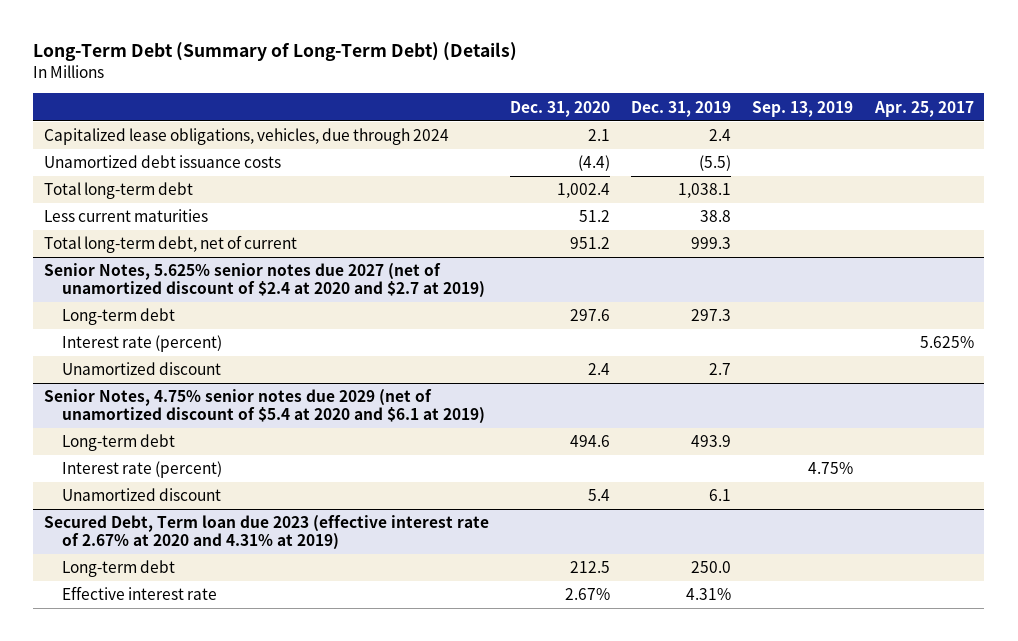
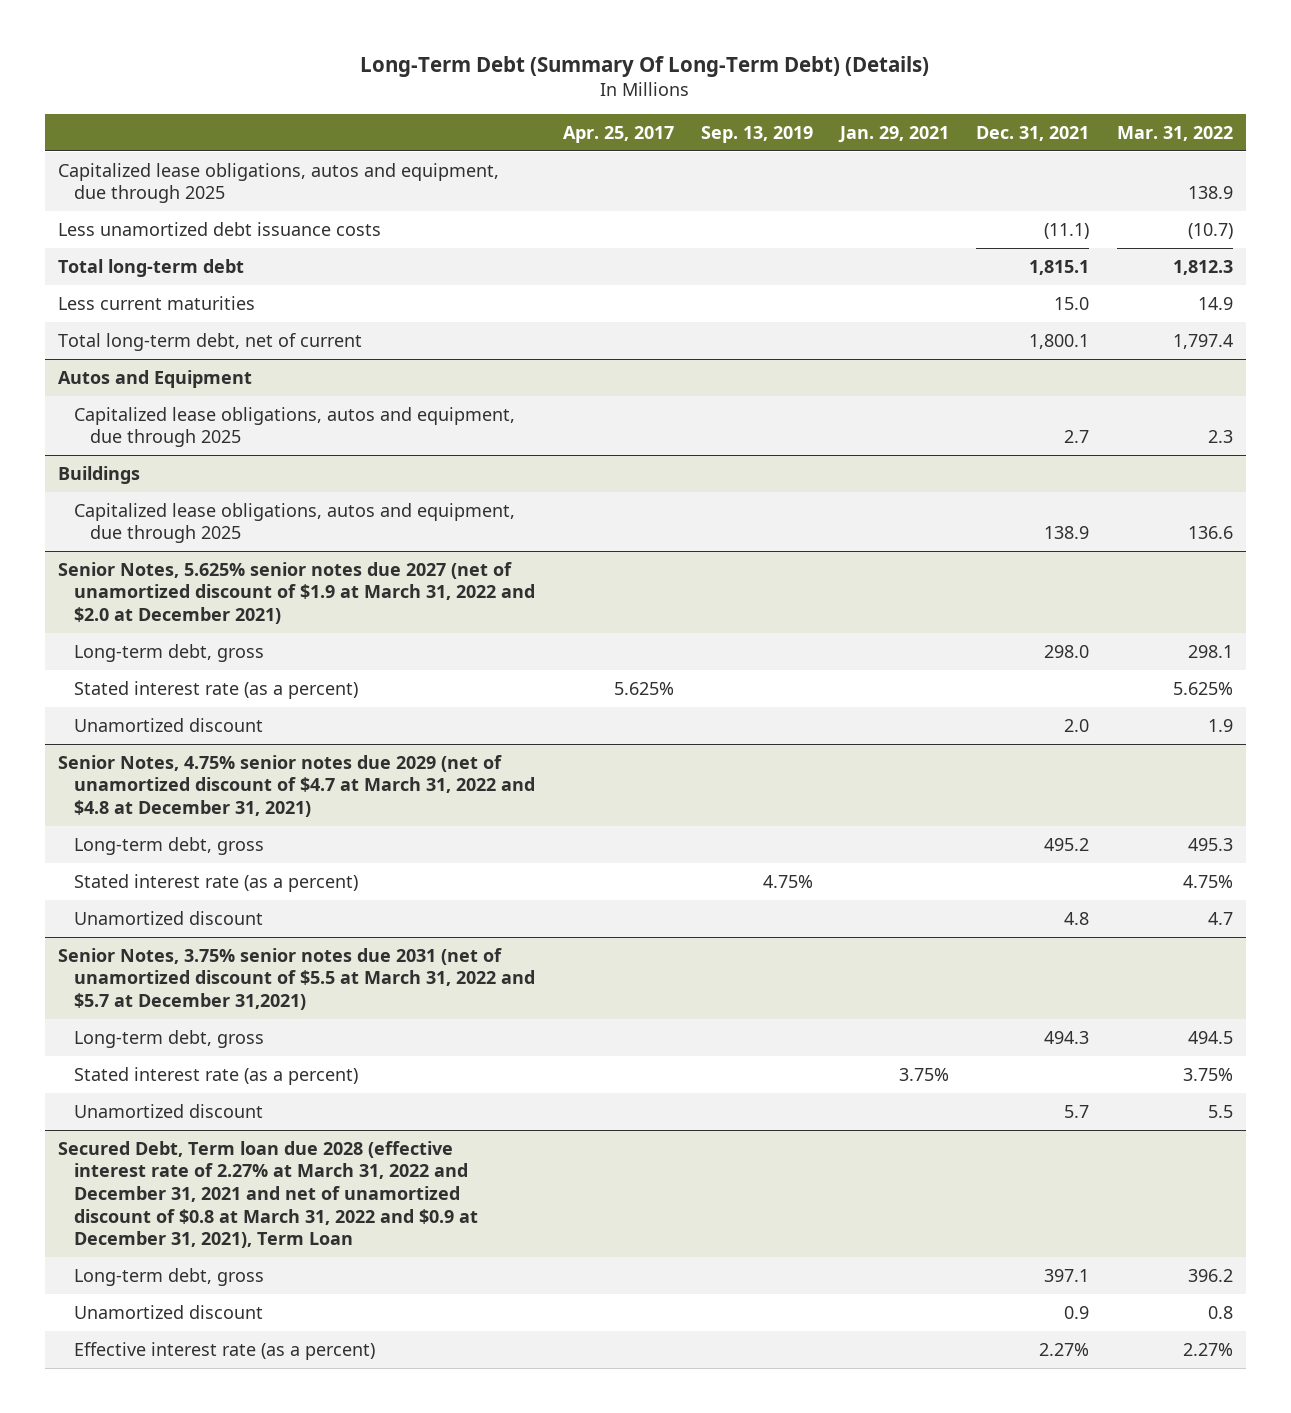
[33,42,518,62] Long-Term Debt (Summary of Long-Term Debt) (Details) -> [360,56,930,78] Long-Term Debt (Summary Of Long-Term Debt) (Details)
[510,100,611,117] Dec. 31, 2020 -> none
[631,100,732,117] Dec. 31, 2019 -> none
none -> [838,125,950,143] Jan. 29, 2021
none -> [976,125,1090,141] Dec. 31, 2021
none -> [1116,125,1233,141] Mar. 31, 2022
[43,128,449,146] Capitalized lease obligations, vehicles, due through 2024 -> [58,162,500,204] Capitalized lease obligations, autos and equipment, due through 2025
[43,155,281,169] Unamortized debt issuance costs -> [58,221,382,236] Less unamortized debt issuance costs
none -> [58,369,253,388] Autos and Equipment
none -> [74,406,516,448] Capitalized lease obligations, autos and equipment, due through 2025
none -> [58,465,141,484] Buildings
none -> [74,502,516,544] Capitalized lease obligations, autos and equipment, due through 2025
[43,263,486,299] Senior Notes, 5.625% senior notes due 2027 (net of unamortized discount of $2.4 at 2020 and $2.7 at 2019) -> [58,561,536,624] Senior Notes, 5.625% senior notes due 2027 (net of unamortized discount of $1.9 at March 31, 2022 and $2.0 at December 2021)
[62,308,176,326] Long-term debt -> [74,643,265,662] Long-term debt, gross
[62,335,223,353] Interest rate (percent) -> [74,680,359,699] Stated interest rate (as a percent)
[43,389,486,425] Senior Notes, 4.75% senior notes due 2029 (net of unamortized discount of $5.4 at 2020 and $6.1 at 2019) -> [58,754,536,817] Senior Notes, 4.75% senior notes due 2029 (net of unamortized discount of $4.7 at March 31, 2022 and $4.8 at December 31, 2021)
[62,434,176,452] Long-term debt -> [74,836,265,855] Long-term debt, gross
[62,461,223,479] Interest rate (percent) -> [74,873,359,892] Stated interest rate (as a percent)
[43,515,489,551] Secured Debt, Term loan due 2023 (effective interest rate of 2.67% at 2020 and 4.31% at 2019) -> none
[62,560,176,578] Long-term debt -> none
[62,586,218,601] Effective interest rate -> none
none -> [58,947,536,1010] Senior Notes, 3.75% senior notes due 2031 (net of unamortized discount of $5.5 at March 31, 2022 and $5.7 at December 31,2021)
none -> [74,1029,265,1048] Long-term debt, gross
none -> [74,1066,359,1085] Stated interest rate (as a percent)
none -> [74,1103,264,1118] Unamortized discount
none -> [58,1140,479,1249] Secured Debt, Term loan due 2028 (effective interest rate of 2.27% at March 31, 2022 and December 31, 2021 and net of unamortized discount of $0.8 at March 31, 2022 and $0.9 at December 31, 2021), Term Loan
none -> [74,1267,265,1286] Long-term debt, gross
none -> [74,1304,264,1319] Unamortized discount
none -> [74,1341,376,1360] Effective interest rate (as a percent)

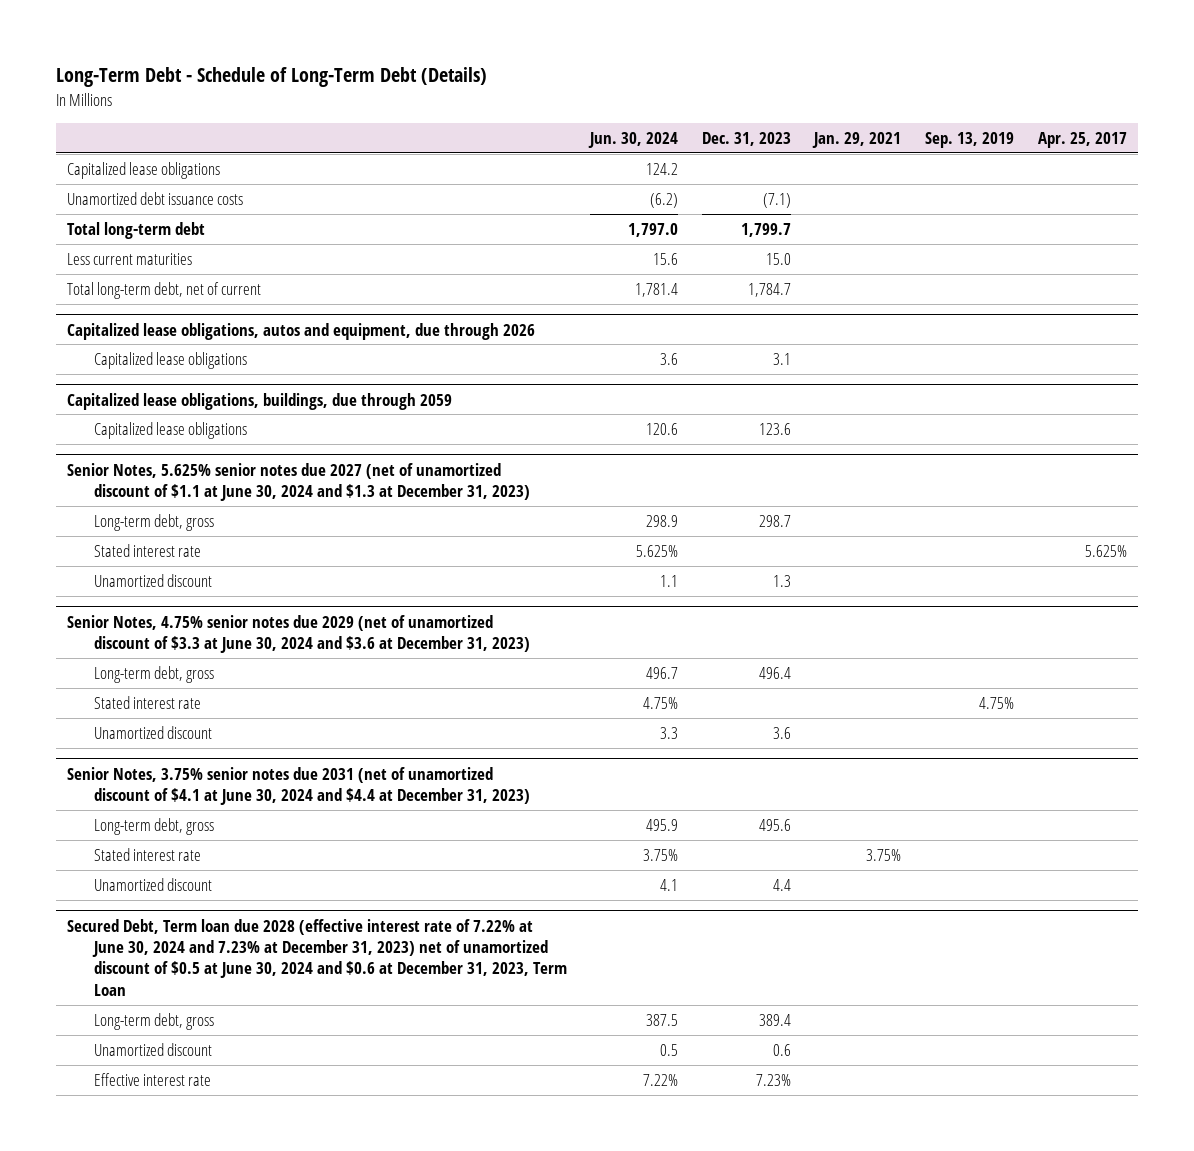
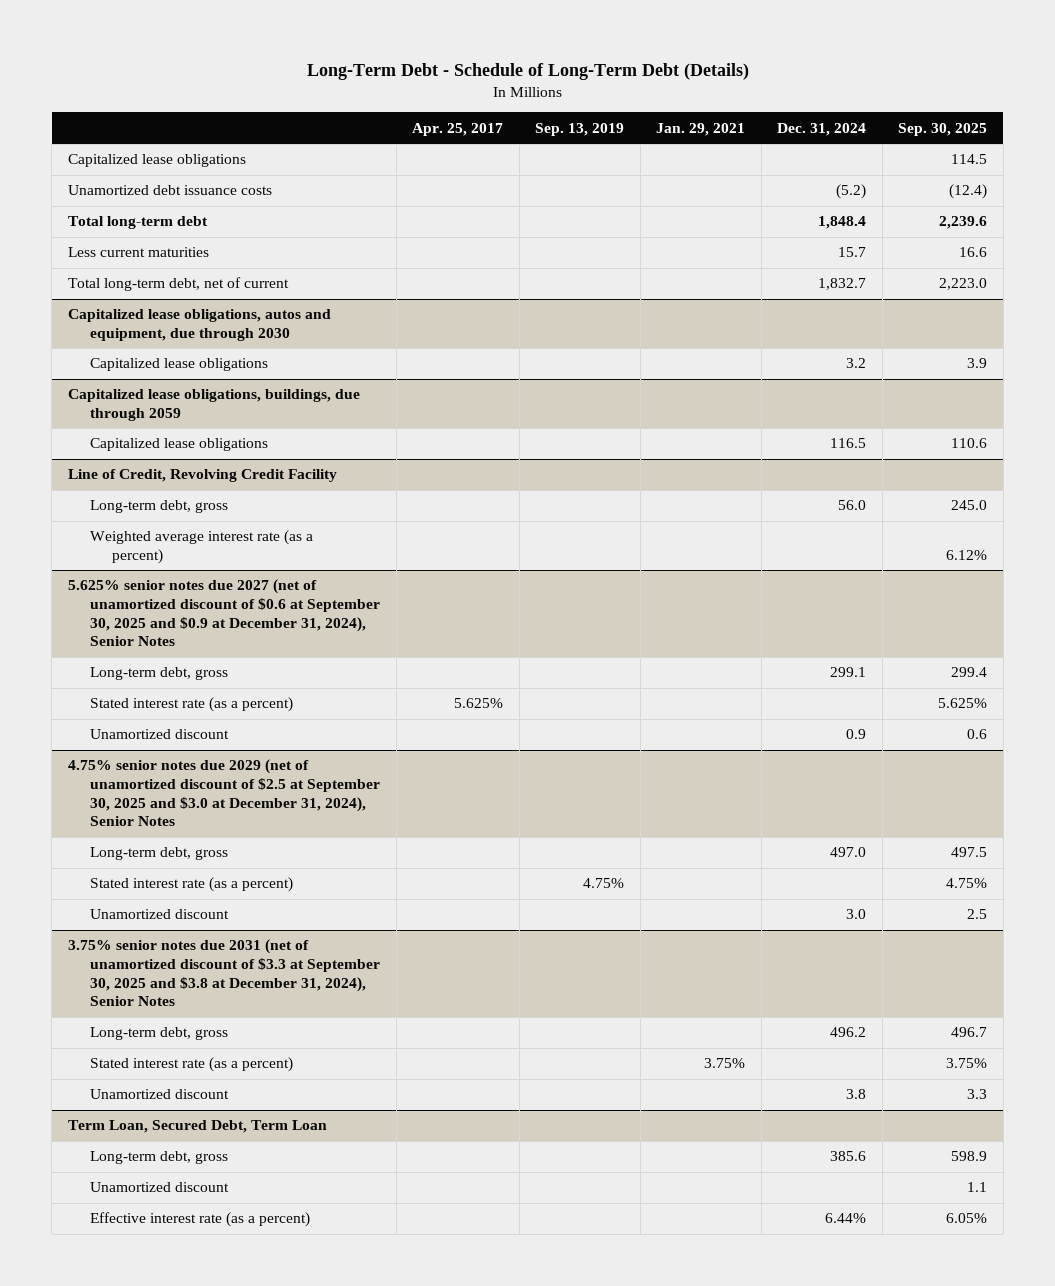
[588,131,679,148] Jun. 30, 2024 -> none
[701,131,791,146] Dec. 31, 2023 -> none
none -> [777,122,867,136] Dec. 31, 2024
none -> [898,122,988,136] Sep. 30, 2025
[67,322,536,340] Capitalized lease obligations, autos and equipment, due through 2026 -> none
[93,352,247,370] Capitalized lease obligations -> none
none -> [67,309,331,342] Capitalized lease obligations, autos and equipment, due through 2030
none -> [90,358,269,372] Capitalized lease obligations
none -> [67,469,337,483] Line of Credit, Revolving Credit Facility
none -> [90,500,229,514] Long-term debt, gross
none -> [90,530,314,565] Weighted average interest rate (as a percent)
[67,462,530,502] Senior Notes, 5.625% senior notes due 2027 (net of unamortized discount of $1.1 at June 30, 2024 and $1.3 at December 31, 2023) -> [67,579,381,647] 5.625% senior notes due 2027 (net of unamortized discount of $0.6 at September 30, 2025 and $0.9 at December 31, 2024), Senior Notes
[93,544,201,558] Stated interest rate -> [90,697,294,713] Stated interest rate (as a percent)
[67,614,530,654] Senior Notes, 4.75% senior notes due 2029 (net of unamortized discount of $3.3 at June 30, 2024 and $3.6 at December 31, 2023) -> [67,759,381,827] 4.75% senior notes due 2029 (net of unamortized discount of $2.5 at September 30, 2025 and $3.0 at December 31, 2024), Senior Notes
[93,696,201,710] Stated interest rate -> [90,877,294,893] Stated interest rate (as a percent)
[67,766,530,806] Senior Notes, 3.75% senior notes due 2031 (net of unamortized discount of $4.1 at June 30, 2024 and $4.4 at December 31, 2023) -> [67,939,381,1007] 3.75% senior notes due 2031 (net of unamortized discount of $3.3 at September 30, 2025 and $3.8 at December 31, 2024), Senior Notes
[93,848,201,862] Stated interest rate -> [90,1057,294,1073] Stated interest rate (as a percent)
[67,918,567,996] Secured Debt, Term loan due 2028 (effective interest rate of 7.22% at June 30, 2024 and 7.23% at December 31, 2023) net of unamortized discount of $0.5 at June 30, 2024 and $0.6 at December 31, 2023, Term Loan -> [67,1120,327,1134] Term Loan, Secured Debt, Term Loan
[93,1073,211,1087] Effective interest rate -> [90,1212,311,1228] Effective interest rate (as a percent)

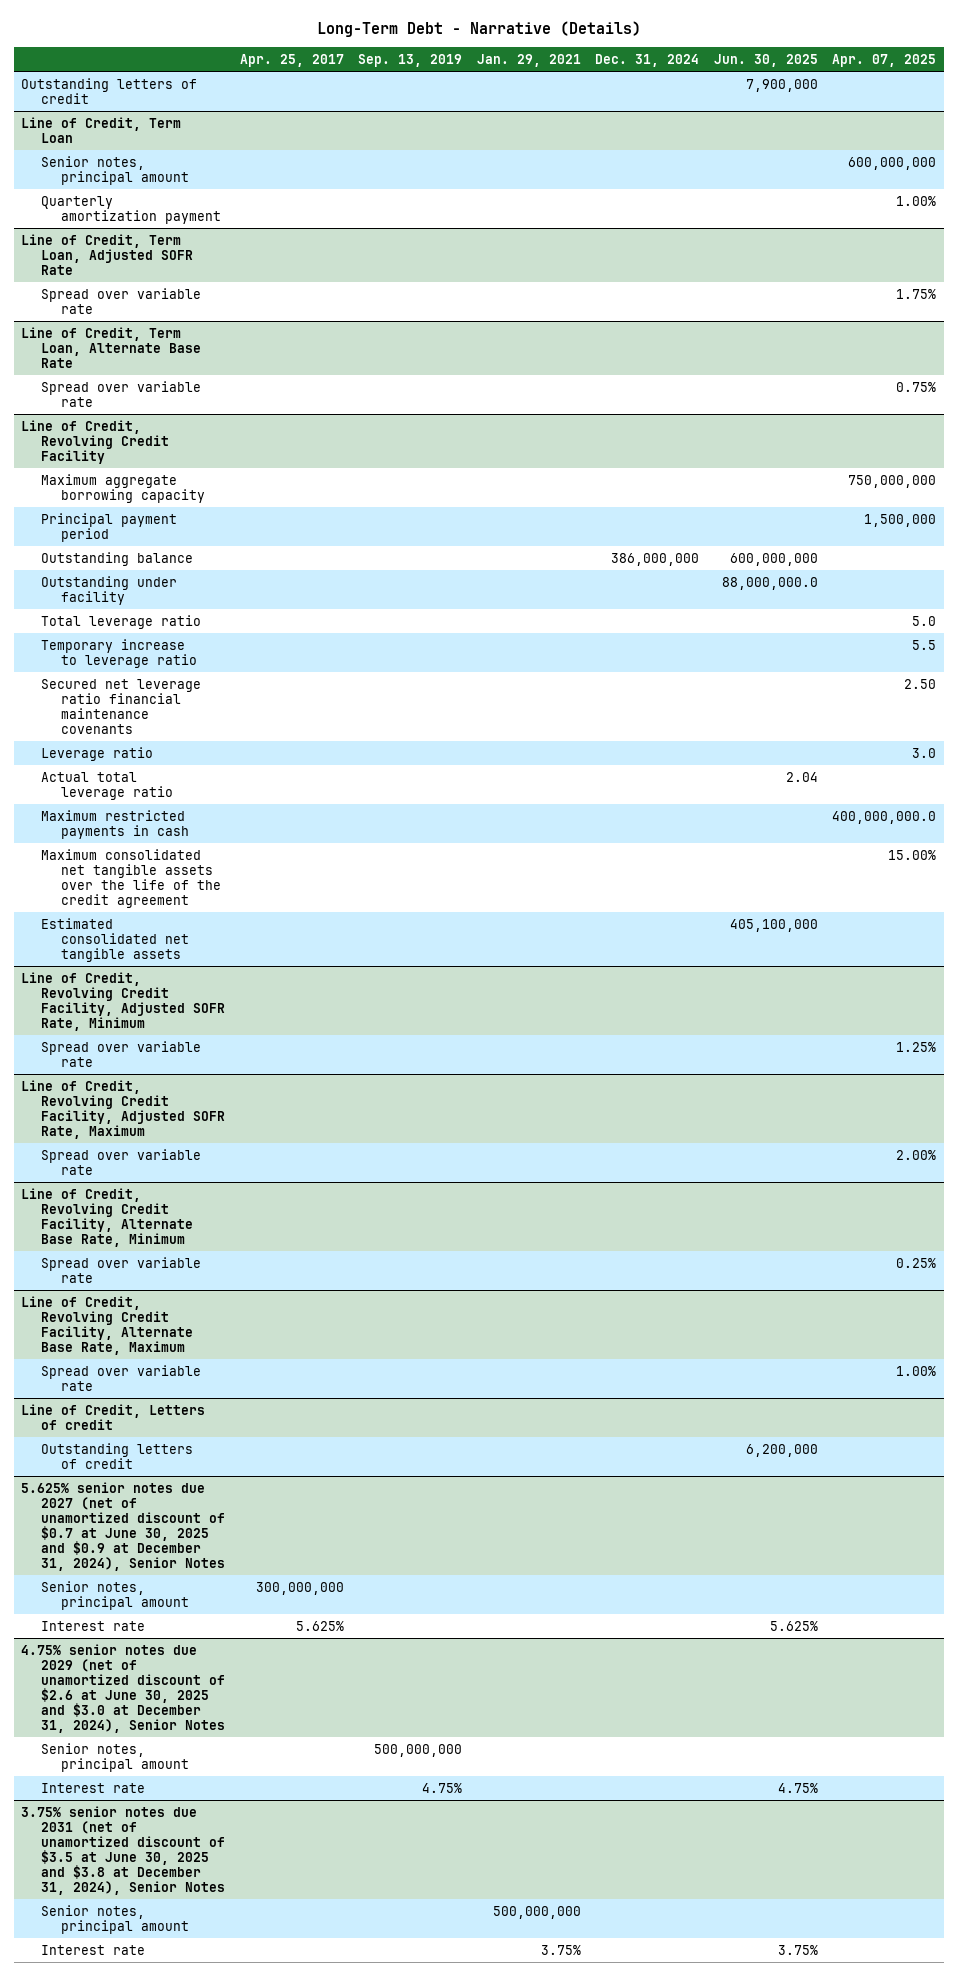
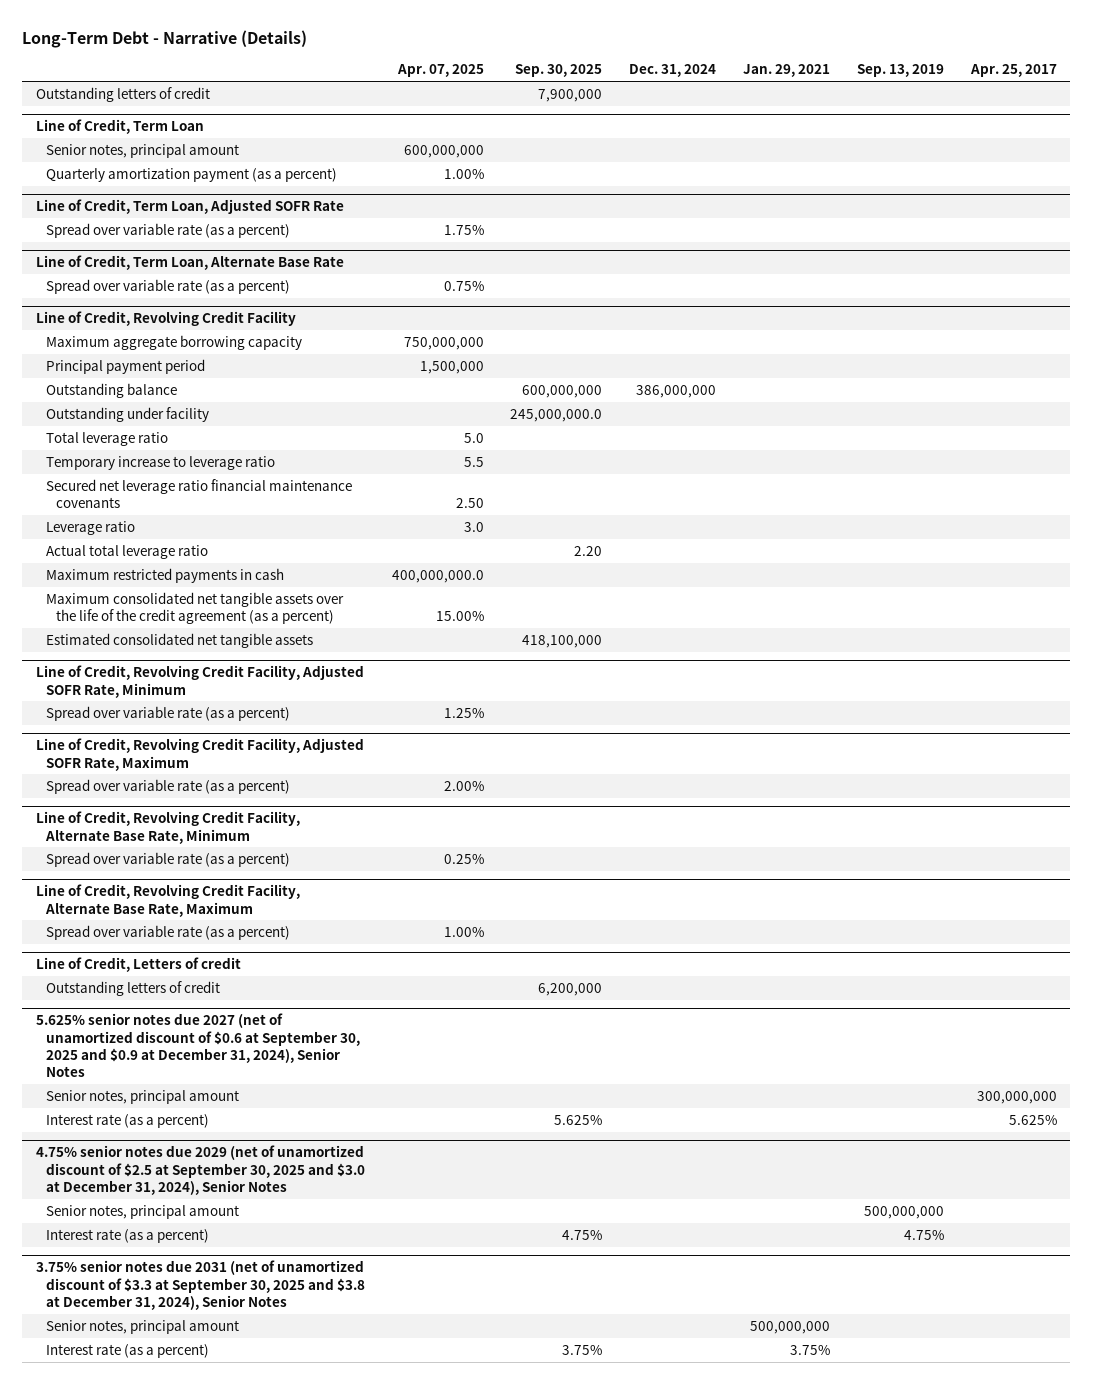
[713,53,818,67] Jun. 30, 2025 -> none
none -> [515,64,603,78] Sep. 30, 2025
[41,195,222,224] Quarterly amortization payment -> [45,167,337,182] Quarterly amortization payment (as a percent)
[41,287,202,314] Spread over variable rate -> [45,222,290,238] Spread over variable rate (as a percent)
[41,380,202,407] Spread over variable rate -> [45,278,290,294] Spread over variable rate (as a percent)
[41,848,222,908] Maximum consolidated net tangible assets over the life of the credit agreement -> [45,591,344,624] Maximum consolidated net tangible assets over the life of the credit agreement (as a percent)
[41,1040,202,1067] Spread over variable rate -> [45,705,290,721] Spread over variable rate (as a percent)
[41,1148,202,1175] Spread over variable rate -> [45,778,290,794] Spread over variable rate (as a percent)
[41,1256,202,1283] Spread over variable rate -> [45,851,290,867] Spread over variable rate (as a percent)
[41,1364,202,1391] Spread over variable rate -> [45,924,290,940] Spread over variable rate (as a percent)
[21,1481,226,1571] 5.625% senior notes due 2027 (net of unamortized discount of $0.7 at June 30, 2025 and $0.9 at December 31, 2024), Senior Notes -> [35,1013,360,1077] 5.625% senior notes due 2027 (net of unamortized discount of $0.6 at September 30, 2025 and $0.9 at December 31, 2024), Senior Notes
[41,1620,146,1631] Interest rate -> [45,1113,209,1128] Interest rate (as a percent)
[21,1643,226,1733] 4.75% senior notes due 2029 (net of unamortized discount of $2.6 at June 30, 2025 and $3.0 at December 31, 2024), Senior Notes -> [35,1145,365,1195] 4.75% senior notes due 2029 (net of unamortized discount of $2.5 at September 30, 2025 and $3.0 at December 31, 2024), Senior Notes
[41,1782,146,1793] Interest rate -> [45,1228,209,1243] Interest rate (as a percent)
[21,1805,226,1895] 3.75% senior notes due 2031 (net of unamortized discount of $3.5 at June 30, 2025 and $3.8 at December 31, 2024), Senior Notes -> [35,1260,365,1310] 3.75% senior notes due 2031 (net of unamortized discount of $3.3 at September 30, 2025 and $3.8 at December 31, 2024), Senior Notes
[41,1944,146,1955] Interest rate -> [45,1343,209,1358] Interest rate (as a percent)

